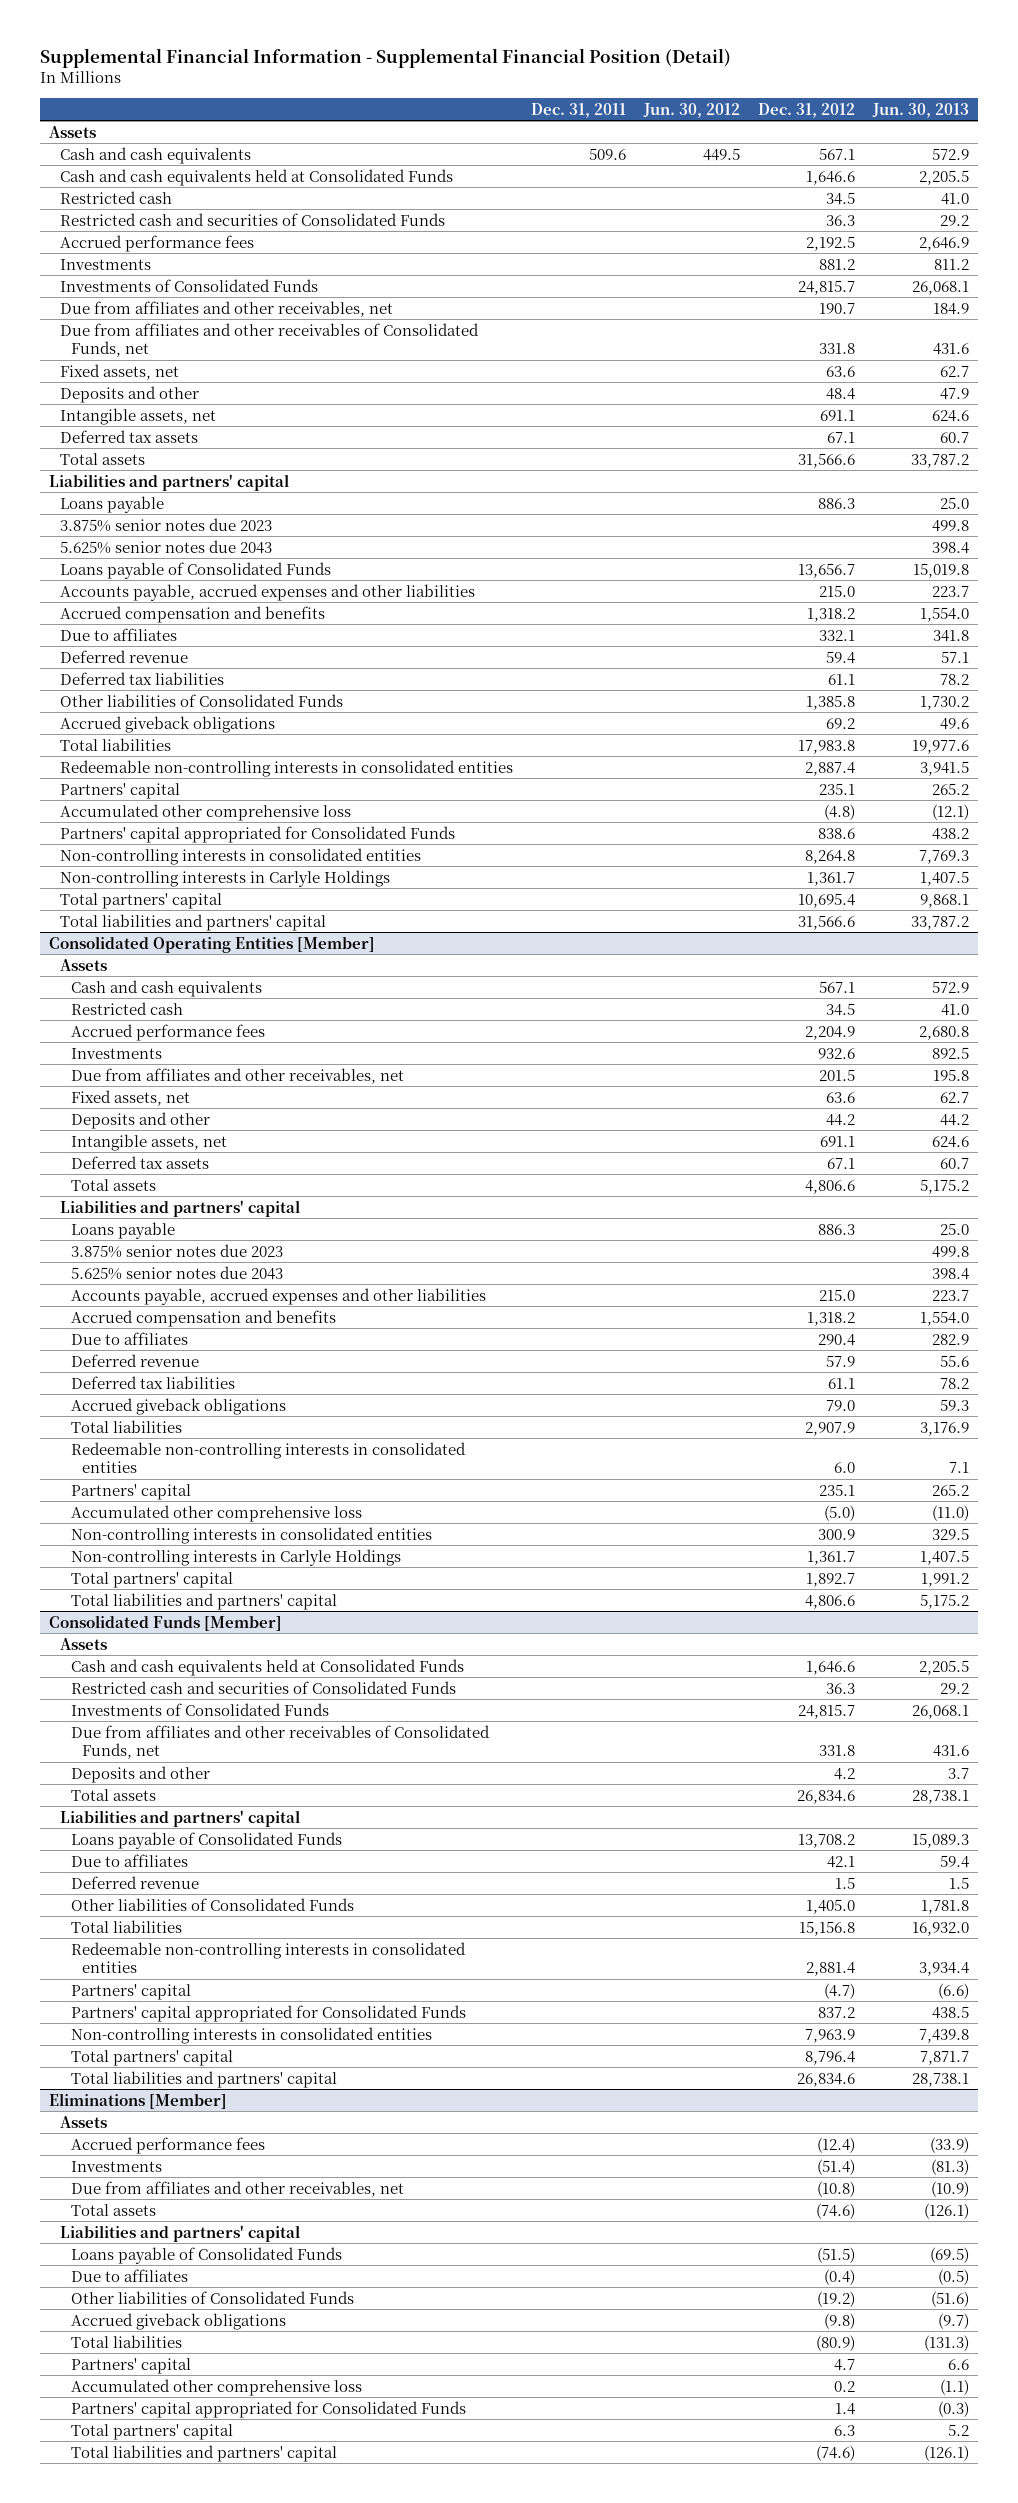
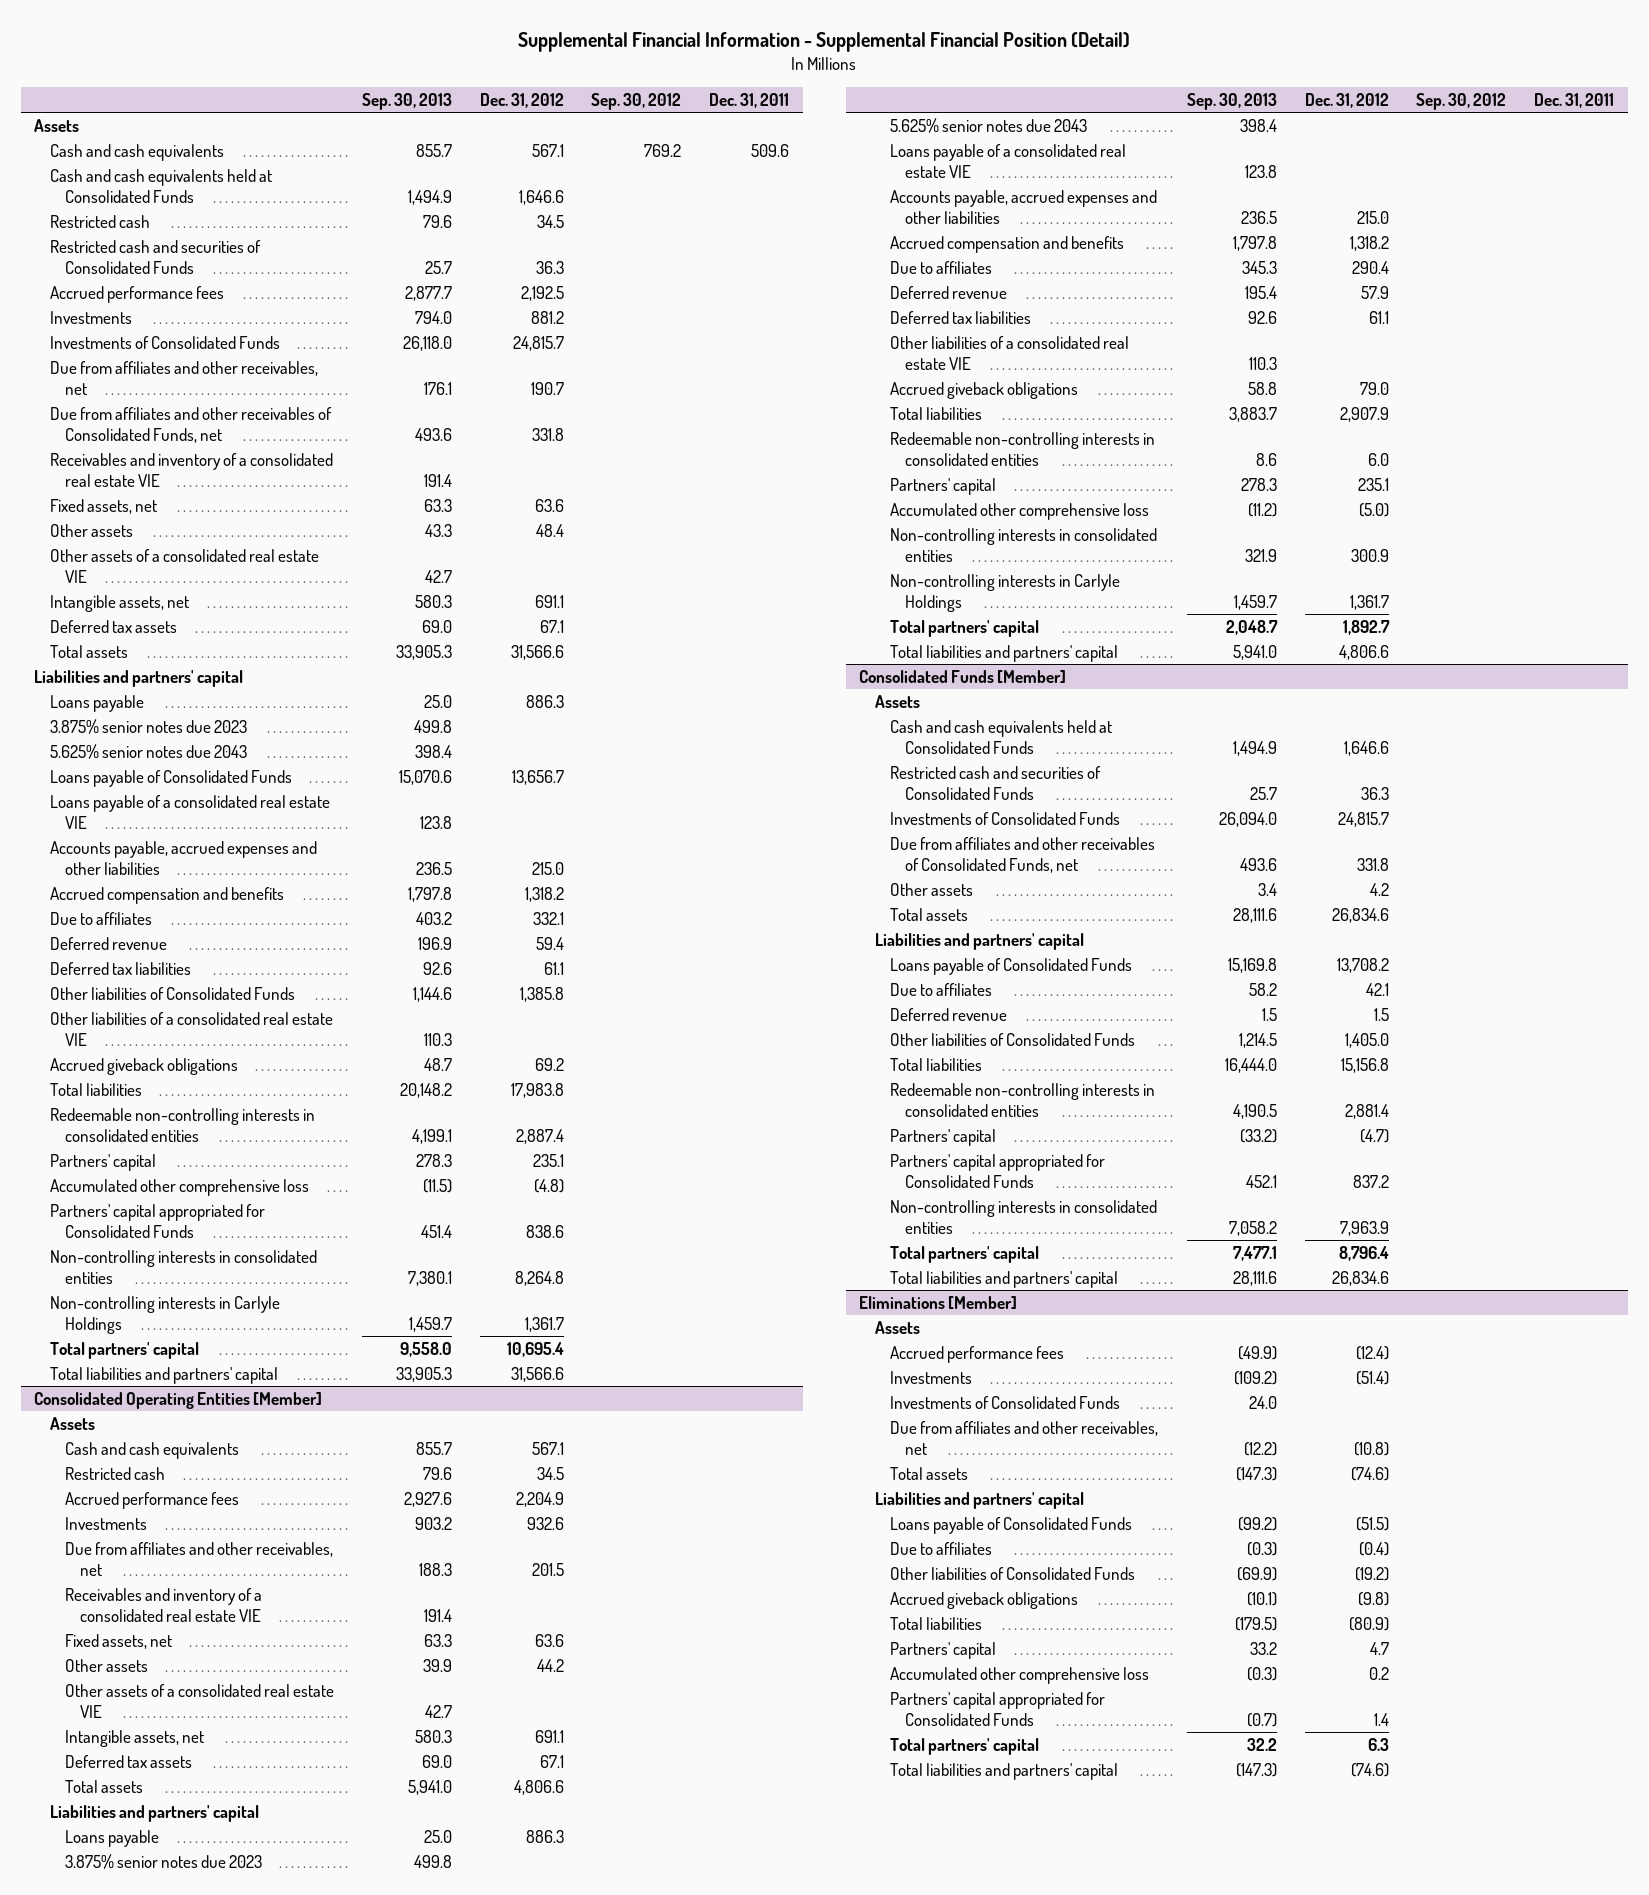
[642,102,740,118] Jun. 30, 2012 -> none
[872,102,970,118] Jun. 30, 2013 -> none
none -> [361,92,452,110] Sep. 30, 2013
none -> [591,92,682,110] Sep. 30, 2012
none -> [49,452,333,487] Receivables and inventory of a consolidated real estate VIE
[59,385,199,403] Deposits and other -> [49,523,133,537] Other assets
none -> [49,548,319,583] Other assets of a consolidated real estate VIE
none -> [49,794,330,829] Loans payable of a consolidated real estate VIE
none -> [49,1011,333,1046] Other liabilities of a consolidated real estate VIE
none -> [65,1587,263,1622] Receivables and inventory of a consolidated real estate VIE
[70,1111,210,1129] Deposits and other -> [65,1658,149,1672] Other assets
none -> [65,1683,335,1718] Other assets of a consolidated real estate VIE
none -> [890,143,1127,178] Loans payable of a consolidated real estate VIE
none -> [890,335,1130,370] Other liabilities of a consolidated real estate VIE
[70,1765,210,1783] Deposits and other -> [890,882,974,896] Other assets
none -> [890,1395,1121,1409] Investments of Consolidated Funds

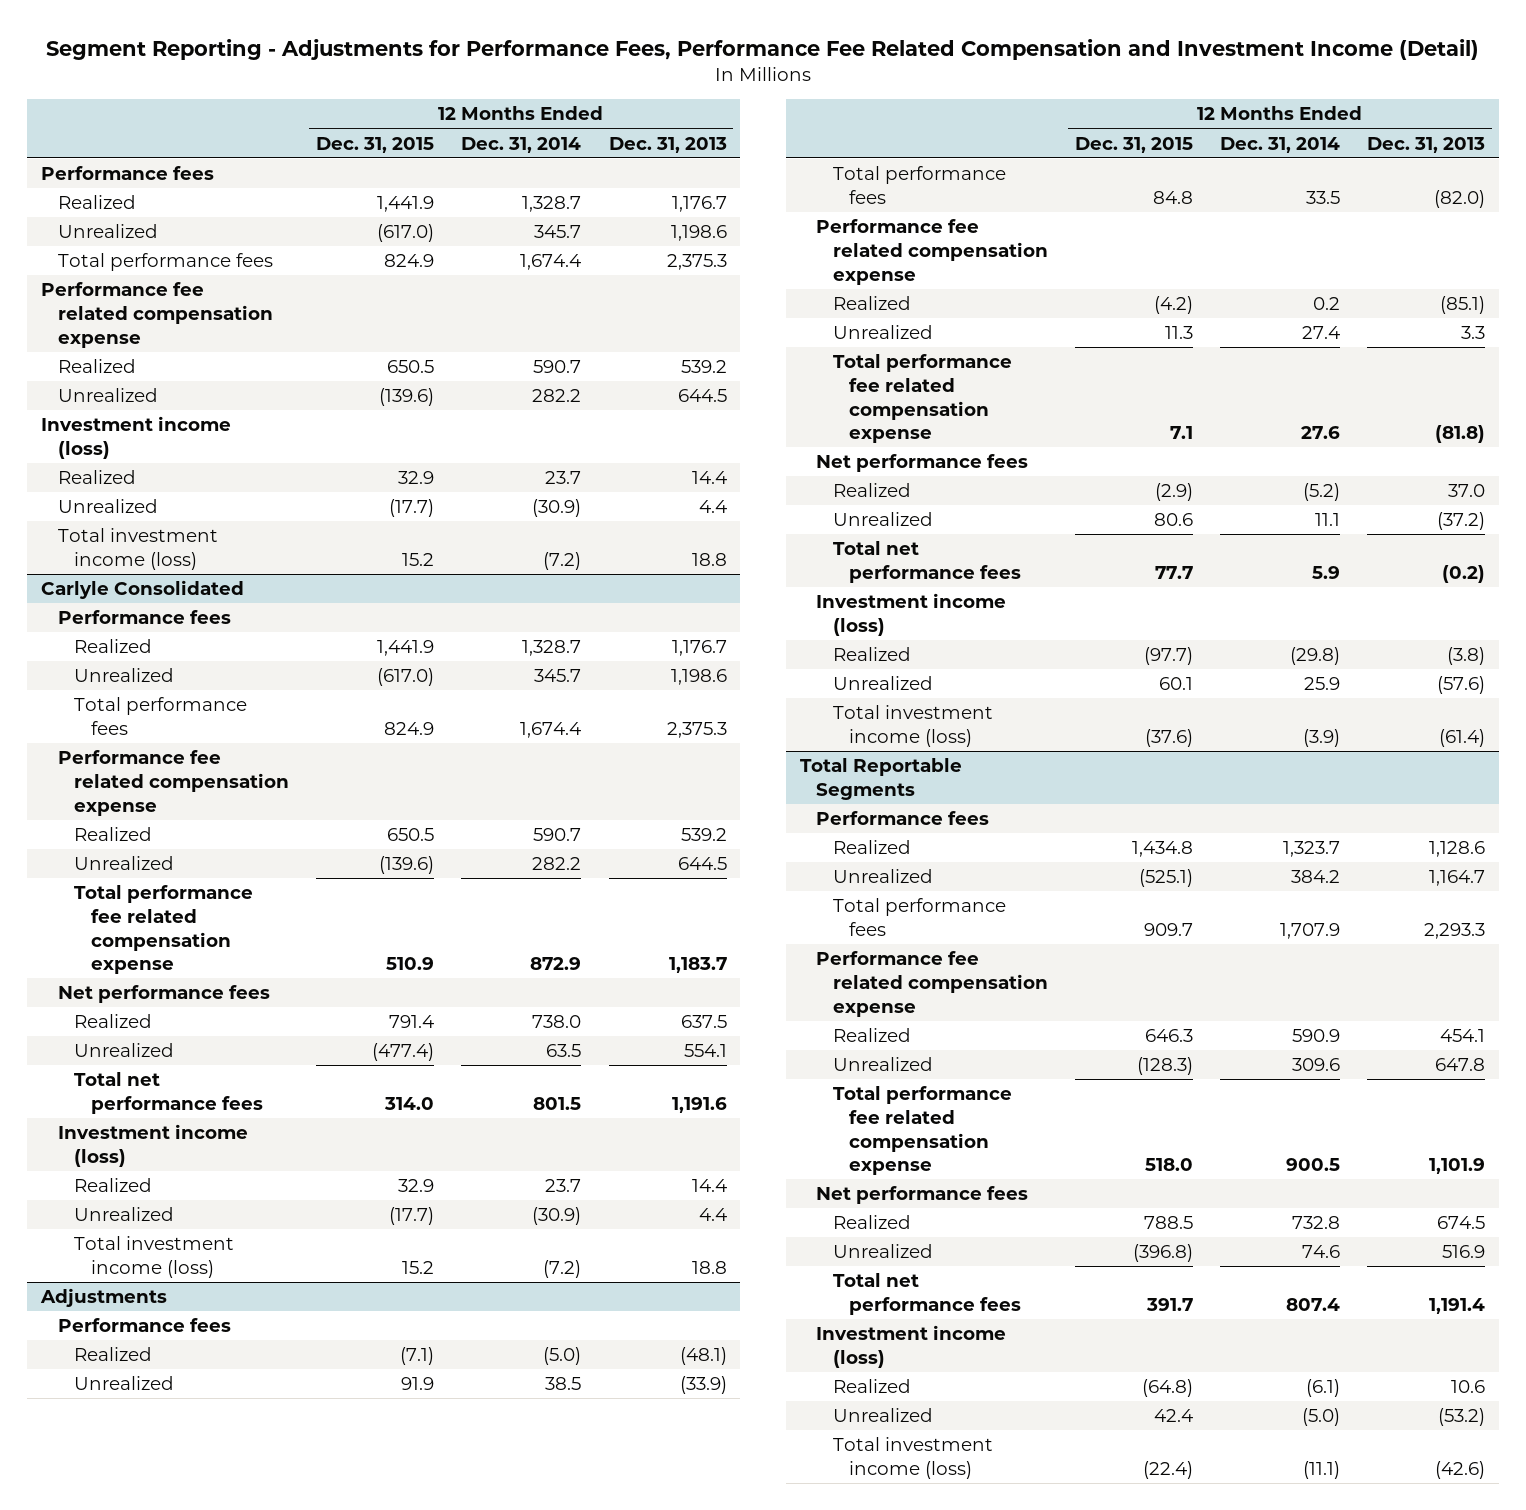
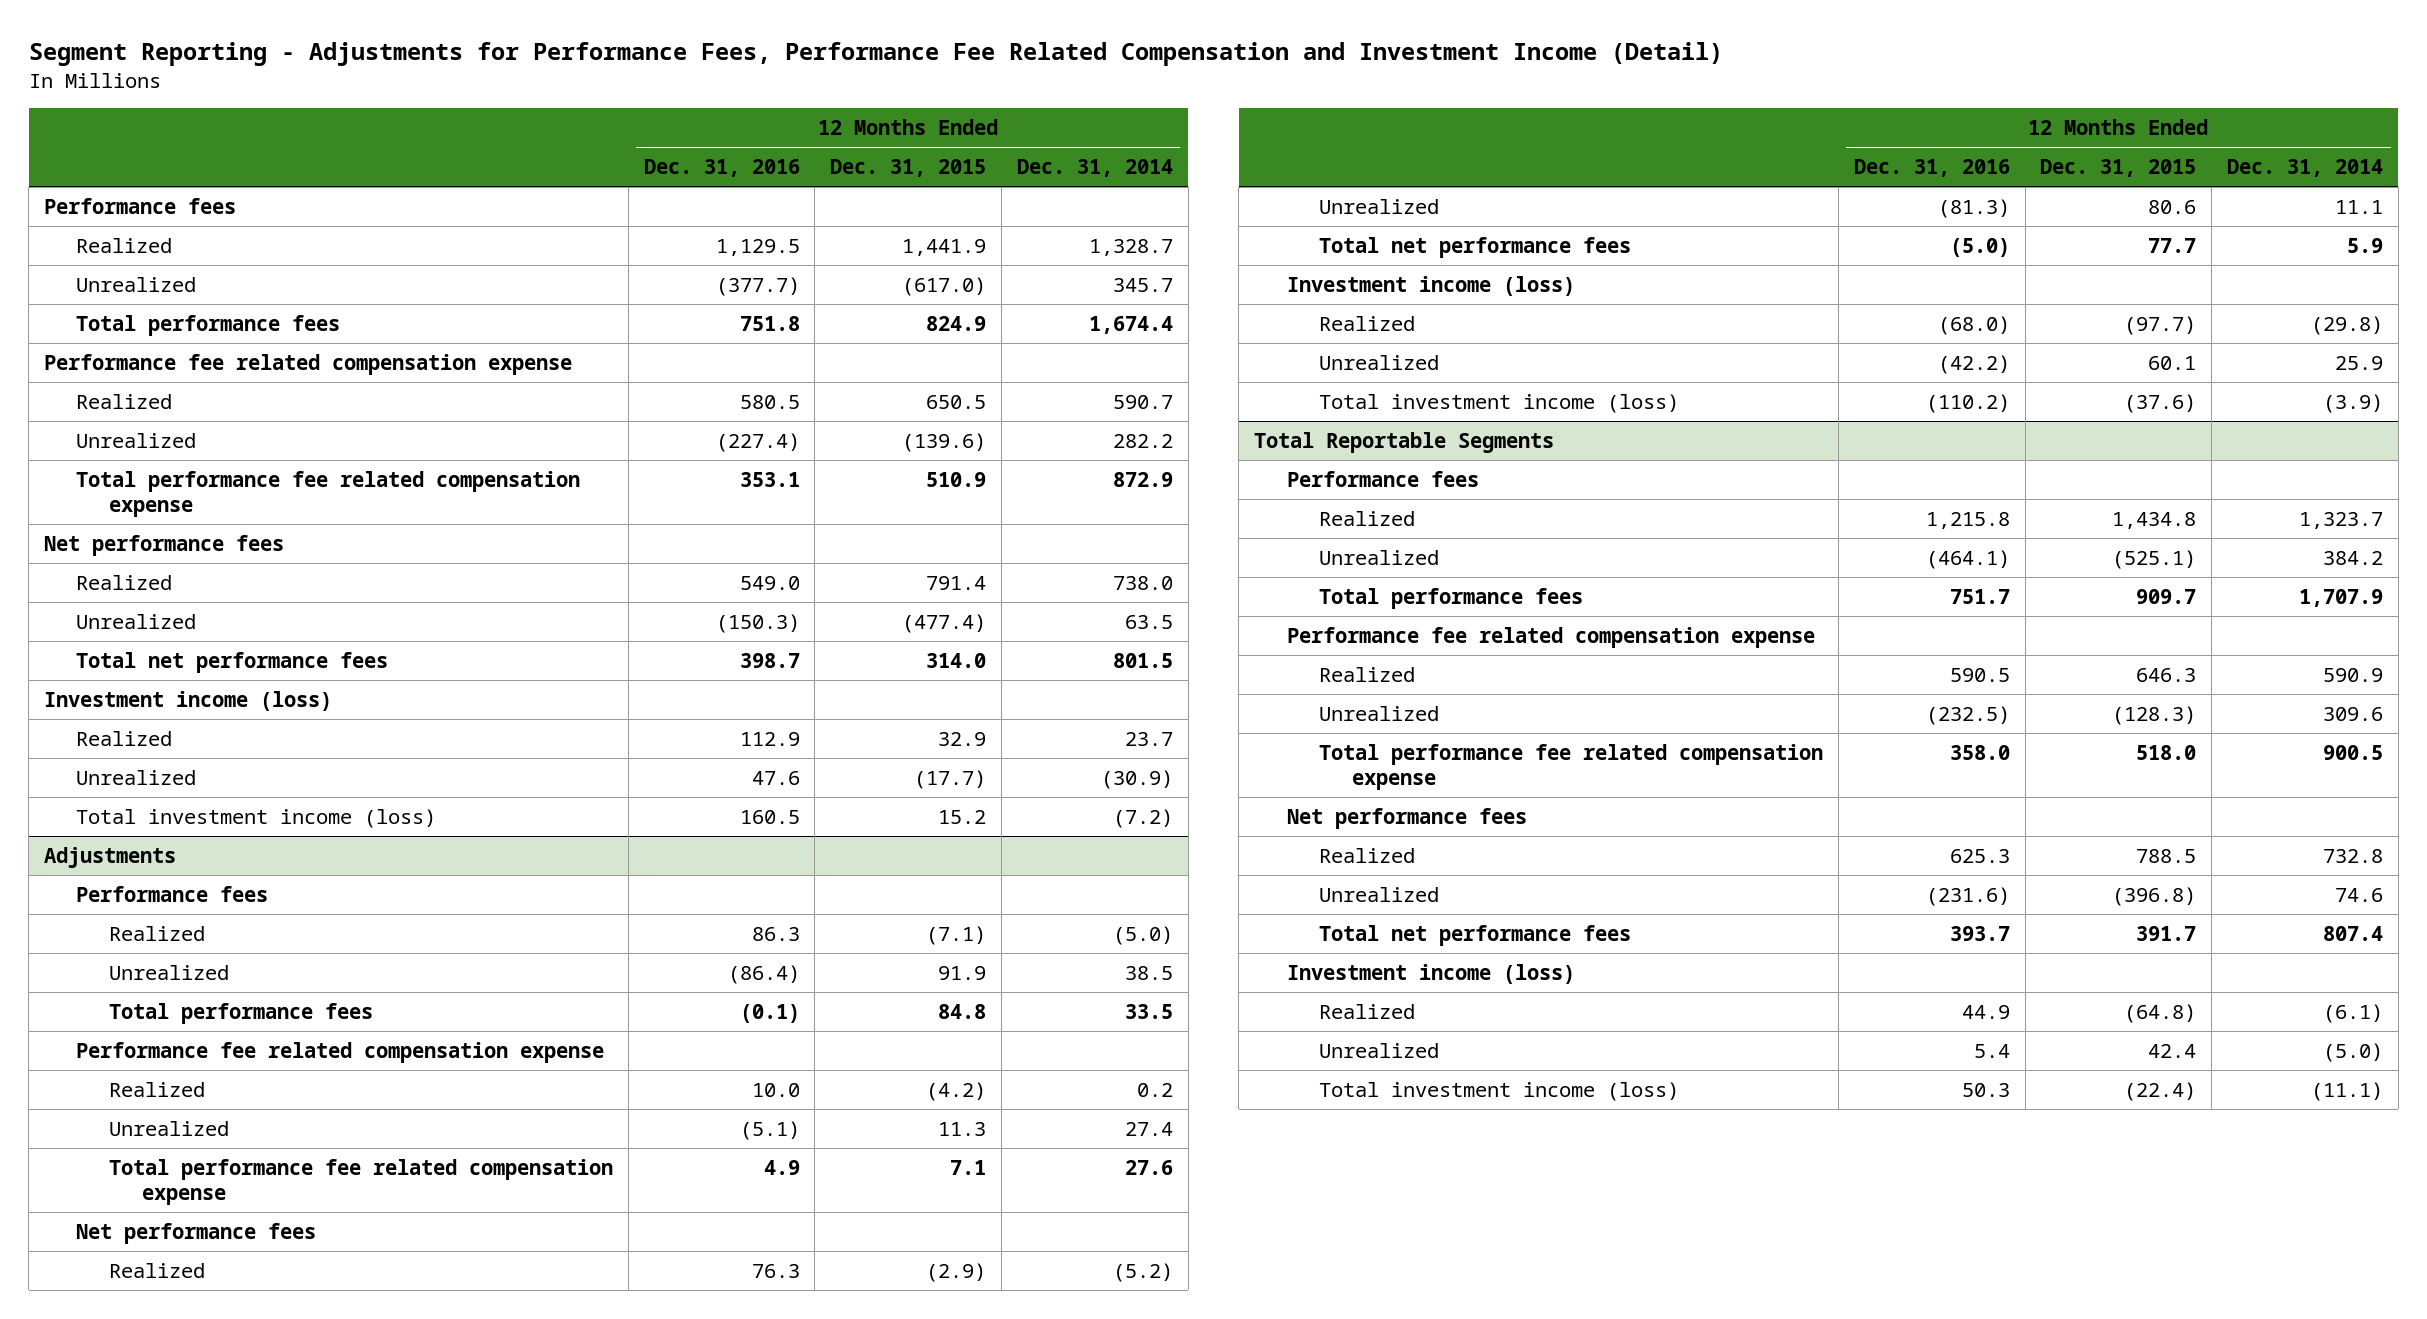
[608,136,727,153] Dec. 31, 2013 -> none
none -> [643,159,800,178] Dec. 31, 2016
[41,416,232,459] Investment income (loss) -> none
[57,470,136,485] Realized -> none
[57,499,158,514] Unrealized -> none
[57,528,218,570] Total investment income (loss) -> none
[41,580,245,600] Carlyle Consolidated -> none
[57,610,231,625] Performance fees -> none
[74,639,153,654] Realized -> none
[74,668,175,683] Unrealized -> none
[74,697,248,735] Total performance fees -> none
[57,750,290,816] Performance fee related compensation expense -> none
[74,827,153,842] Realized -> none
[74,856,175,871] Unrealized -> none

